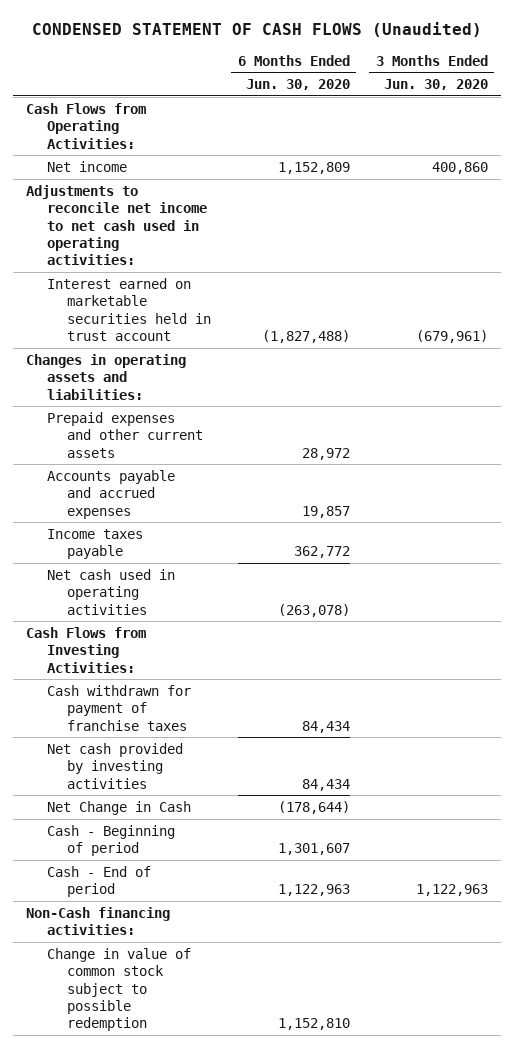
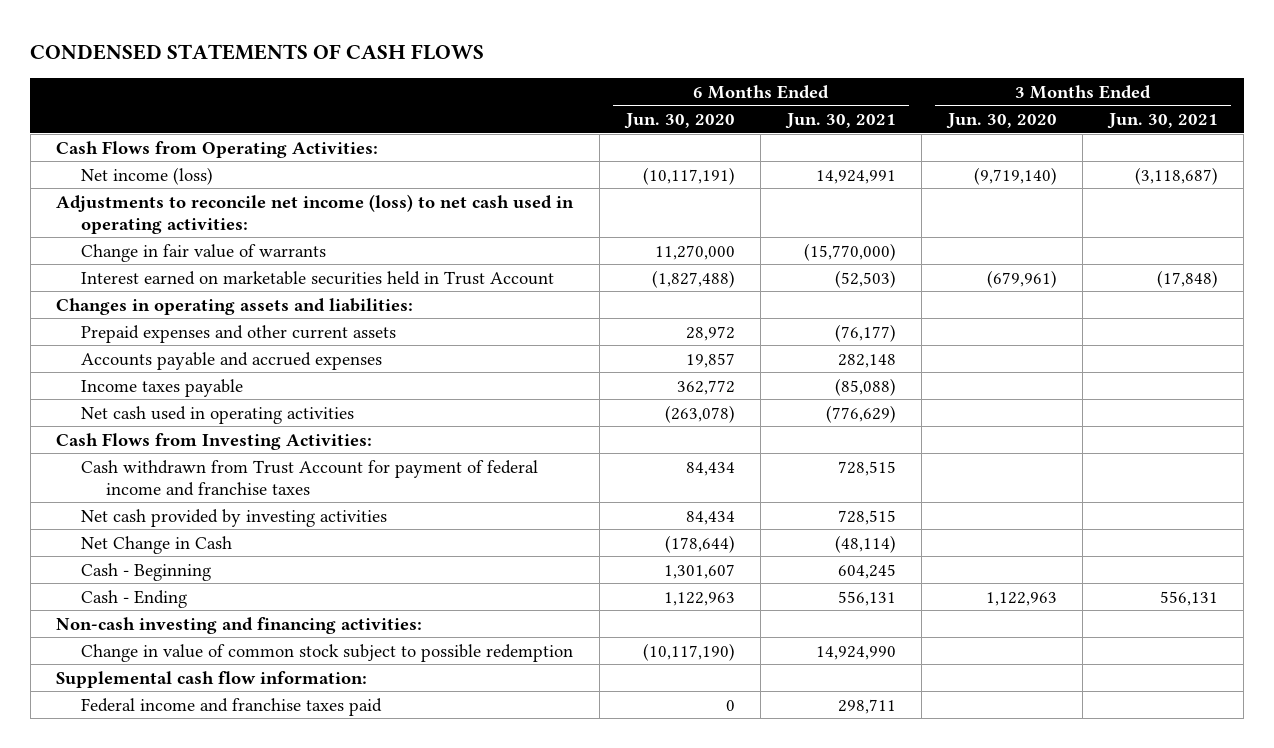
[32,21,483,37] CONDENSED STATEMENT OF CASH FLOWS (Unaudited) -> [30,44,485,61] CONDENSED STATEMENTS OF CASH FLOWS
none -> [784,113,896,130] Jun. 30, 2021
none -> [1106,113,1218,130] Jun. 30, 2021
[46,160,127,172] Net income -> [81,166,214,185] Net income (loss)
[277,161,350,174] 1,152,809 -> [642,166,735,185] (10,117,191)
[431,161,488,174] 400,860 -> [973,166,1057,185] (9,719,140)
[26,184,207,266] Adjustments to reconcile net income to net cash used in operating activities: -> [56,193,575,234] Adjustments to reconcile net income (loss) to net cash used in operating activities:
none -> [81,243,327,262] Change in fair value of warrants
[46,277,212,341] Interest earned on marketable securities held in trust account -> [81,270,555,285] Interest earned on marketable securities held in Trust Account
[46,684,191,731] Cash withdrawn for payment of franchise taxes -> [81,459,539,496] Cash withdrawn from Trust Account for payment of federal income and franchise taxes
[46,824,175,857] Cash - Beginning of period -> [81,562,212,581] Cash - Beginning
[46,865,151,898] Cash - End of period -> [81,589,188,608] Cash - Ending
[26,906,171,936] Non-Cash financing activities: -> [56,616,423,634] Non-cash investing and financing activities:
[277,1018,350,1031] 1,152,810 -> [642,642,735,661] (10,117,190)
none -> [56,670,368,688] Supplemental cash flow information:
none -> [81,697,383,716] Federal income and franchise taxes paid

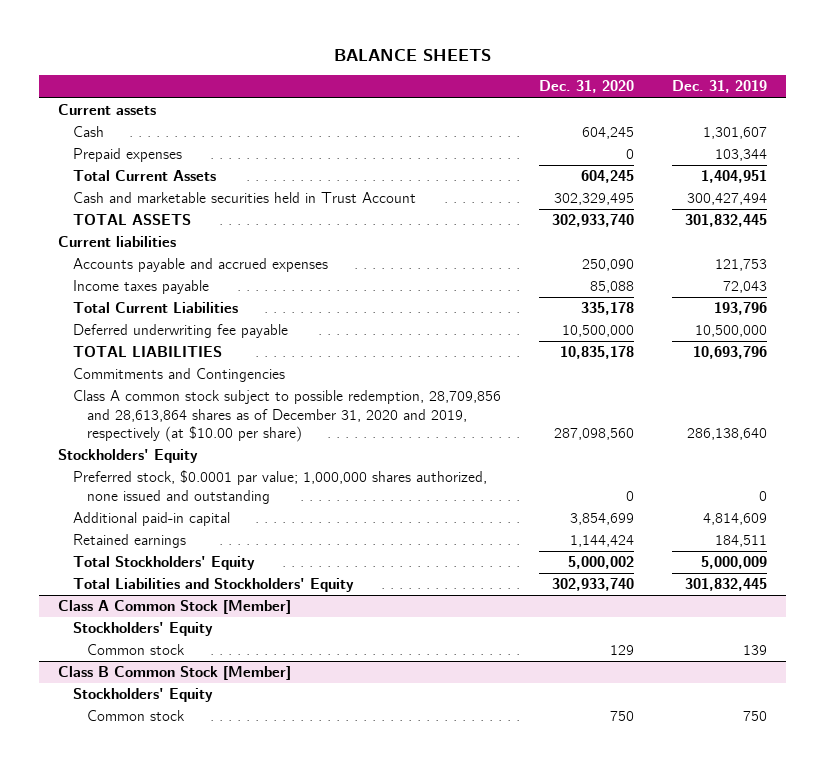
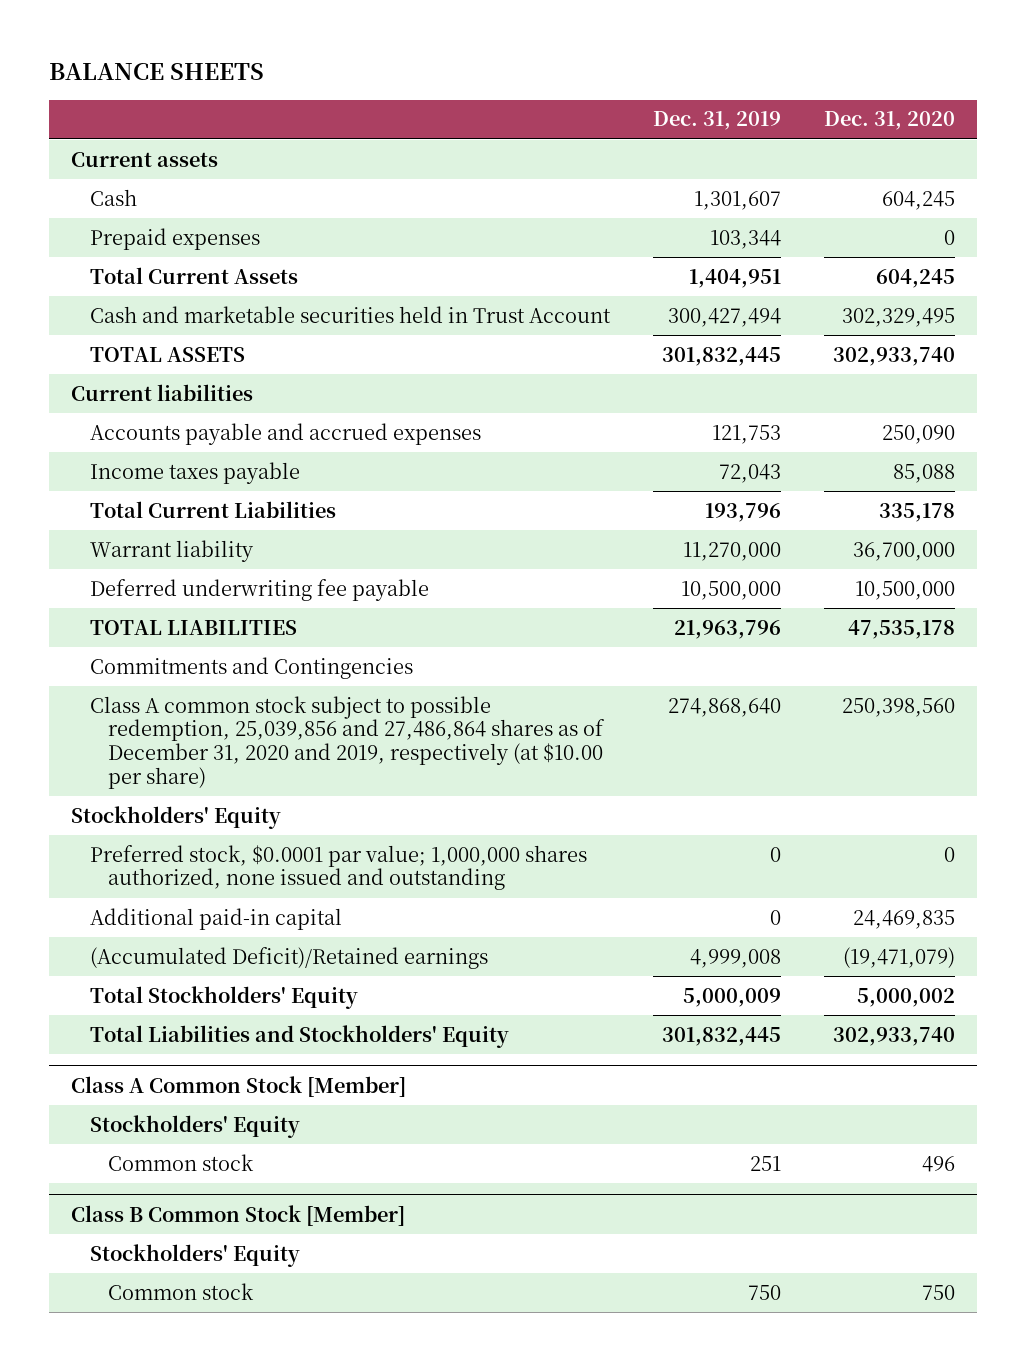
none -> [89,539,254,562] Warrant liability
[559,346,634,360] 10,835,178 -> [848,619,956,639] 47,535,178
[693,346,768,360] 10,693,796 -> [673,619,781,639] 21,963,796
[72,390,501,443] Class A common stock subject to possible redemption, 28,709,856 and 28,613,864 shares as of December 31, 2020 and 2019, respectively (at $10.00 per share) -> [89,695,606,789] Class A common stock subject to possible redemption, 25,039,856 and 27,486,864 shares as of December 31, 2020 and 2019, respectively (at $10.00 per share)
[553,428,634,441] 287,098,560 -> [842,697,956,717] 250,398,560
[687,428,768,441] 286,138,640 -> [667,697,781,717] 274,868,640
[569,513,634,526] 3,854,699 -> [853,909,956,929] 24,469,835
[703,513,768,526] 4,814,609 -> [769,909,781,925] 0
[72,534,186,549] Retained earnings -> [89,946,488,969] (Accumulated Deficit)/Retained earnings
[569,535,634,548] 1,144,424 -> [843,946,956,968] (19,471,079)
[715,535,768,548] 184,511 -> [689,948,781,968] 4,999,008
[609,645,634,656] 129 -> [922,1155,956,1172] 496
[743,645,768,656] 139 -> [749,1155,781,1171] 251

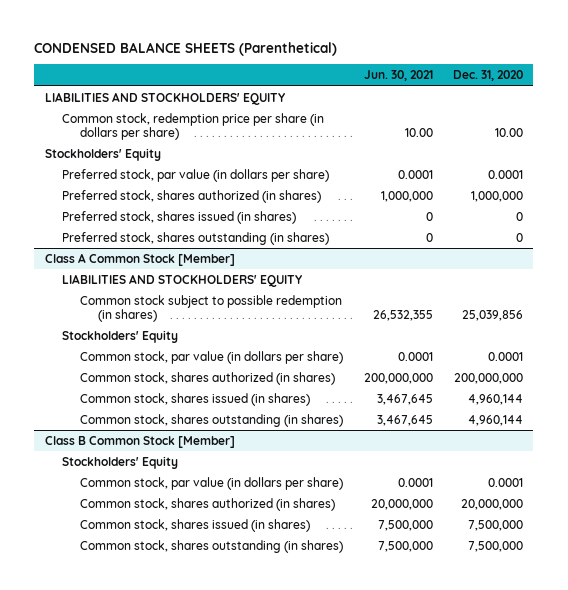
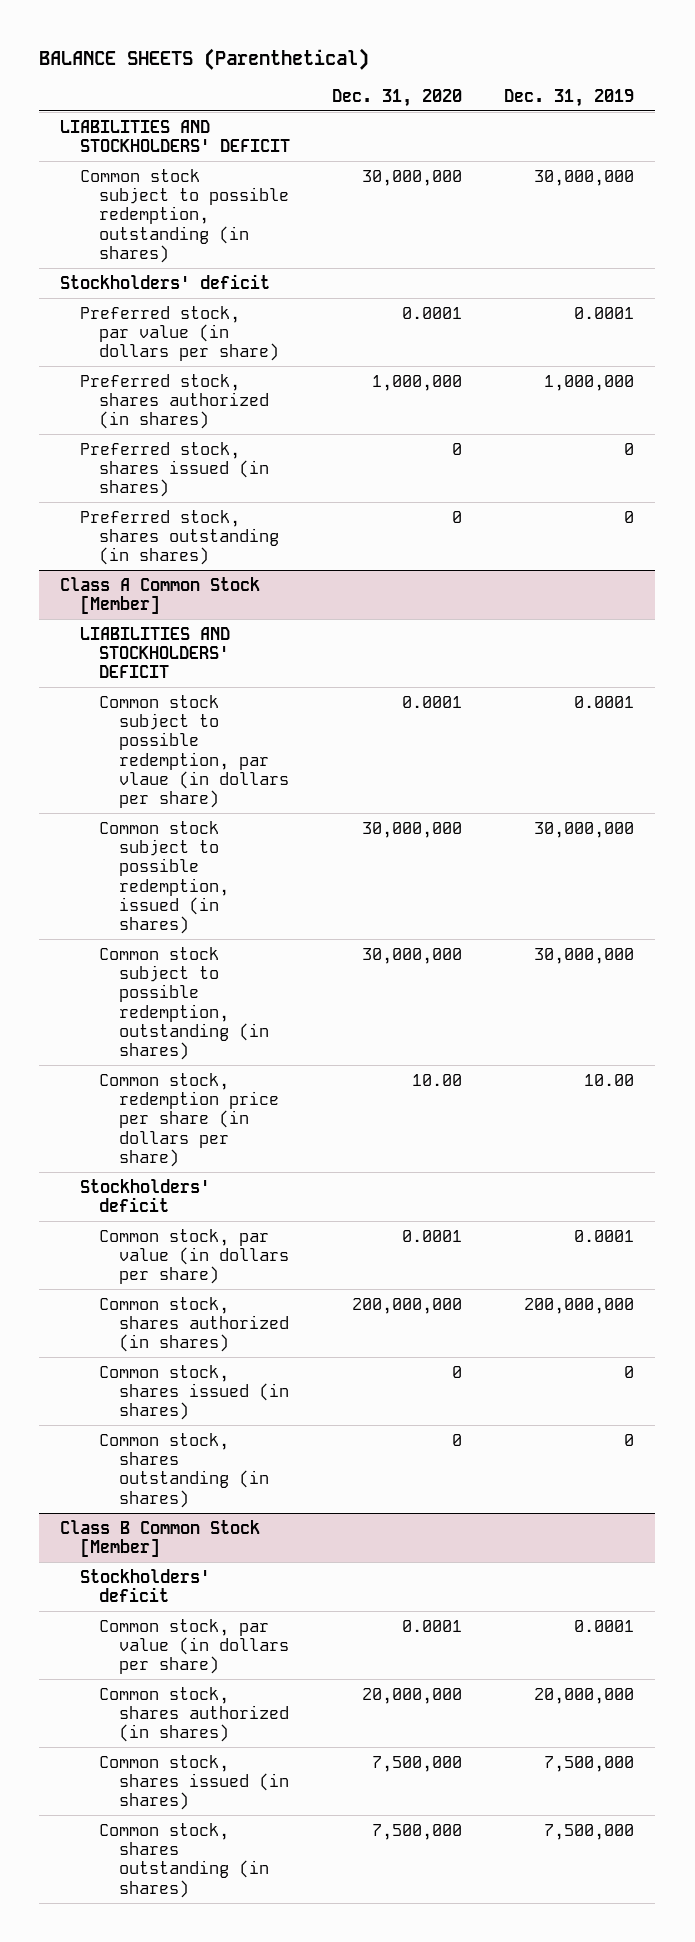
[34,41,338,56] CONDENSED BALANCE SHEETS (Parenthetical) -> [39,47,370,70] BALANCE SHEETS (Parenthetical)
[363,70,433,82] Jun. 30, 2021 -> none
none -> [504,88,635,107] Dec. 31, 2019
[62,112,325,140] Common stock, redemption price per share (in dollars per share) -> none
[44,91,285,105] LIABILITIES AND STOCKHOLDERS' EQUITY -> [60,119,290,152] LIABILITIES AND STOCKHOLDERS' DEFICIT
none -> [79,168,290,263] Common stock subject to possible redemption, outstanding (in shares)
[44,147,161,161] Stockholders' Equity -> [60,273,271,289] Stockholders' deficit
[62,273,303,287] LIABILITIES AND STOCKHOLDERS' EQUITY -> [79,626,230,679] LIABILITIES AND STOCKHOLDERS' DEFICIT
none -> [99,694,289,809] Common stock subject to possible redemption, par vlaue (in dollars per share)
none -> [99,820,229,935] Common stock subject to possible redemption, issued (in shares)
[80,294,343,322] Common stock subject to possible redemption (in shares) -> [99,946,269,1061] Common stock subject to possible redemption, outstanding (in shares)
[462,309,524,321] 25,039,856 -> [362,947,463,964] 30,000,000
none -> [99,1072,279,1167] Common stock, redemption price per share (in dollars per share)
[62,329,179,343] Stockholders' Equity -> [79,1178,210,1212] Stockholders' deficit
[468,393,524,405] 4,960,144 -> [452,1365,463,1378] 0
[468,414,524,426] 4,960,144 -> [452,1433,463,1446] 0
[62,455,179,469] Stockholders' Equity -> [79,1568,210,1602] Stockholders' deficit

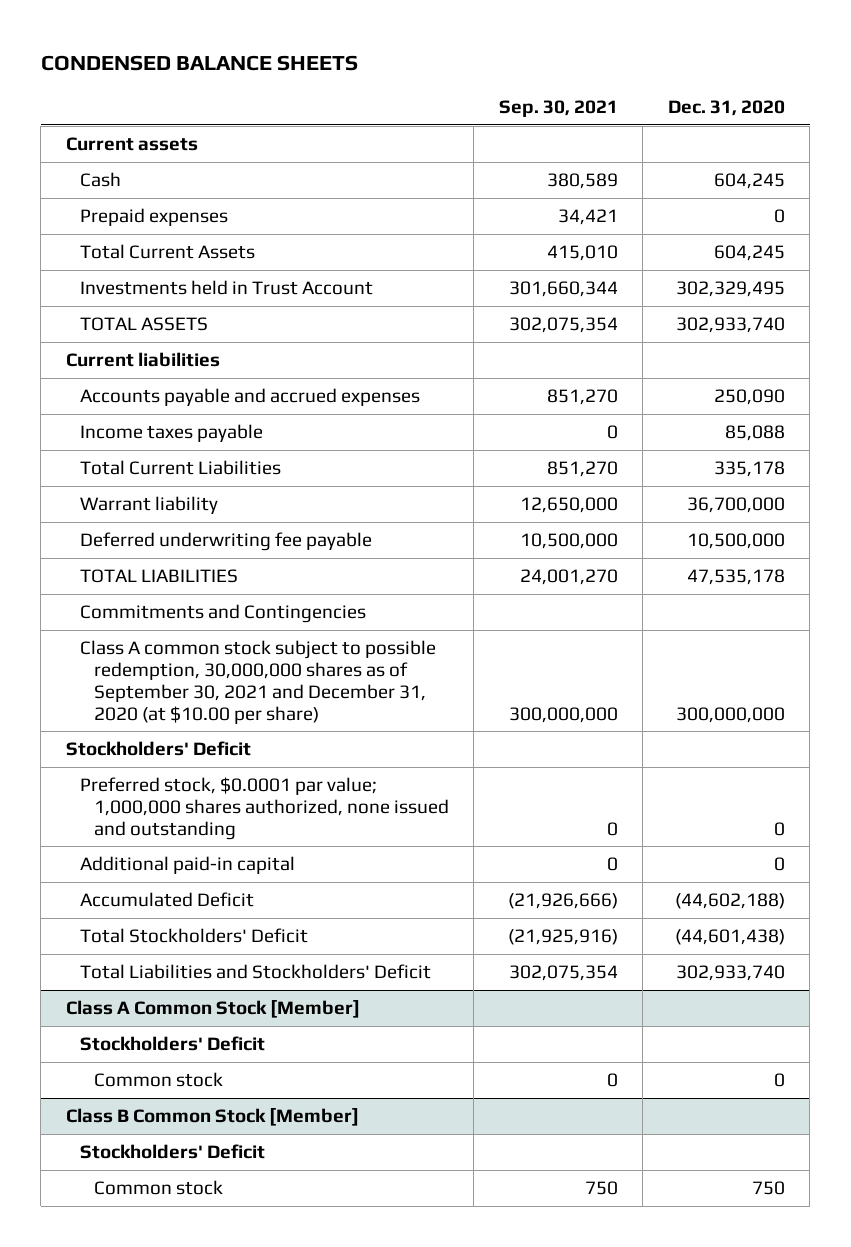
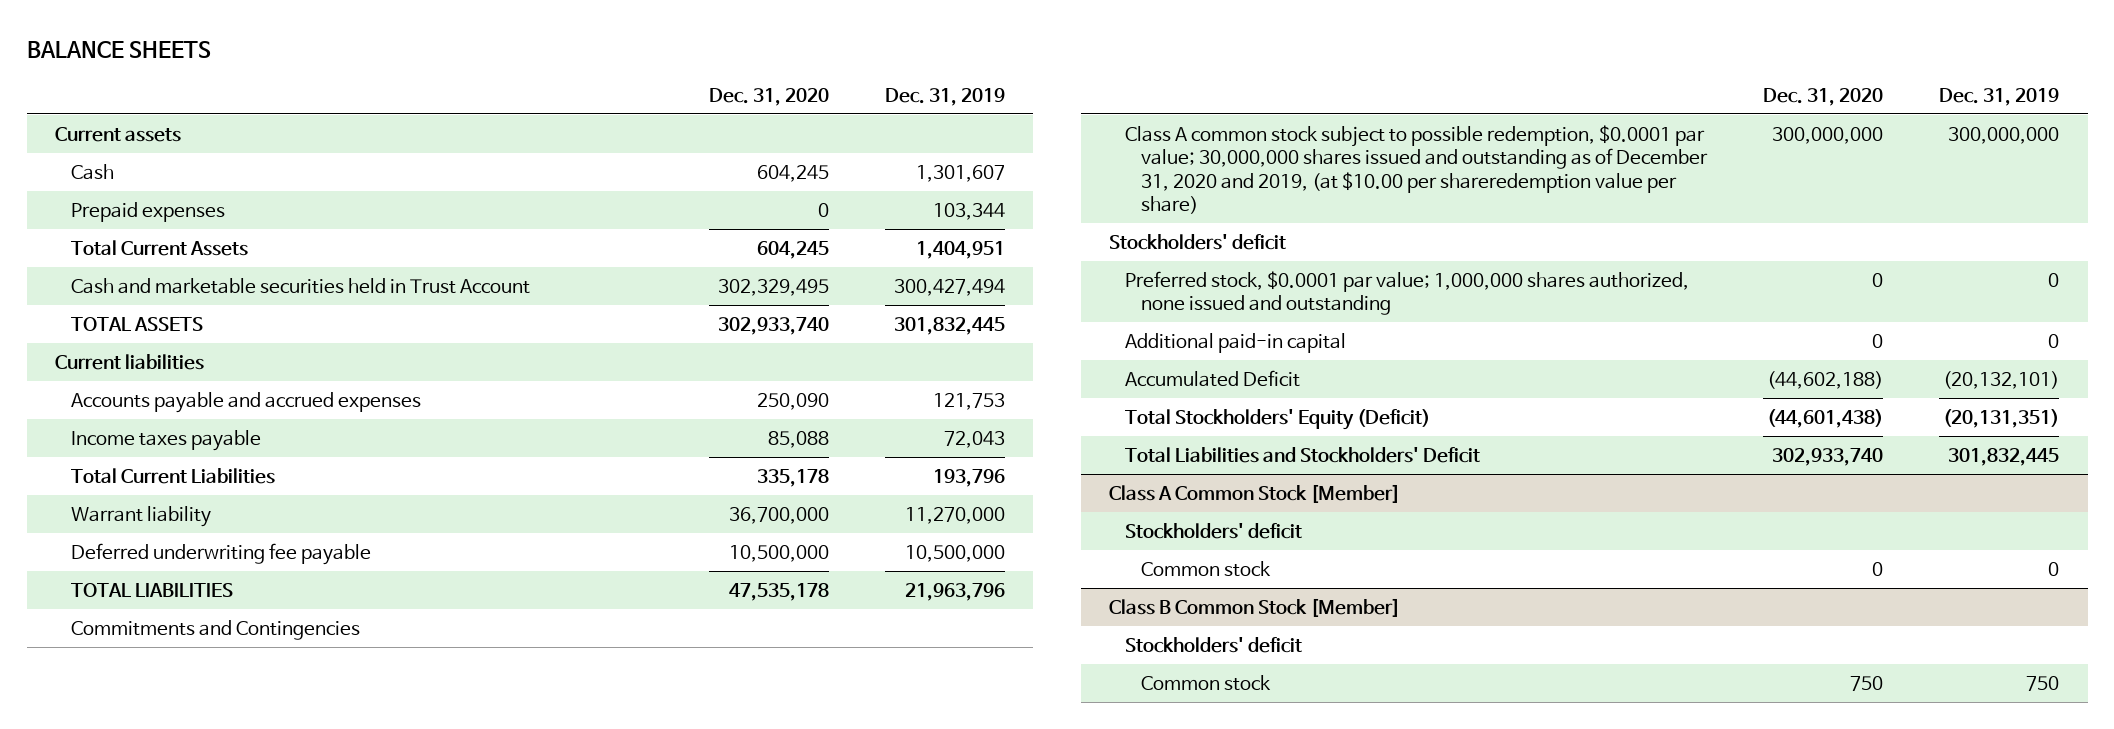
[40,55,358,72] CONDENSED BALANCE SHEETS -> [26,40,211,58] BALANCE SHEETS
[498,100,618,118] Sep. 30, 2021 -> none
none -> [884,87,1005,106] Dec. 31, 2019
[79,280,373,296] Investments held in Trust Account -> [70,277,530,294] Cash and marketable securities held in Trust Account
[79,640,436,724] Class A common stock subject to possible redemption, 30,000,000 shares as of September 30, 2021 and December 31, 2020 (at $10.00 per share) -> [1125,124,1708,215] Class A common stock subject to possible redemption, $0.0001 par value; 30,000,000 shares issued and outstanding as of December 31, 2020 and 2019, (at $10.00 per shareredemption value per share)
[65,741,251,757] Stockholders' Deficit -> [1109,233,1287,250] Stockholders' deficit
[79,928,308,944] Total Stockholders' Deficit -> [1125,408,1431,430] Total Stockholders' Equity (Deficit)
[79,1036,265,1052] Stockholders' Deficit -> [1125,522,1303,539] Stockholders' deficit
[79,1144,265,1160] Stockholders' Deficit -> [1125,636,1303,653] Stockholders' deficit

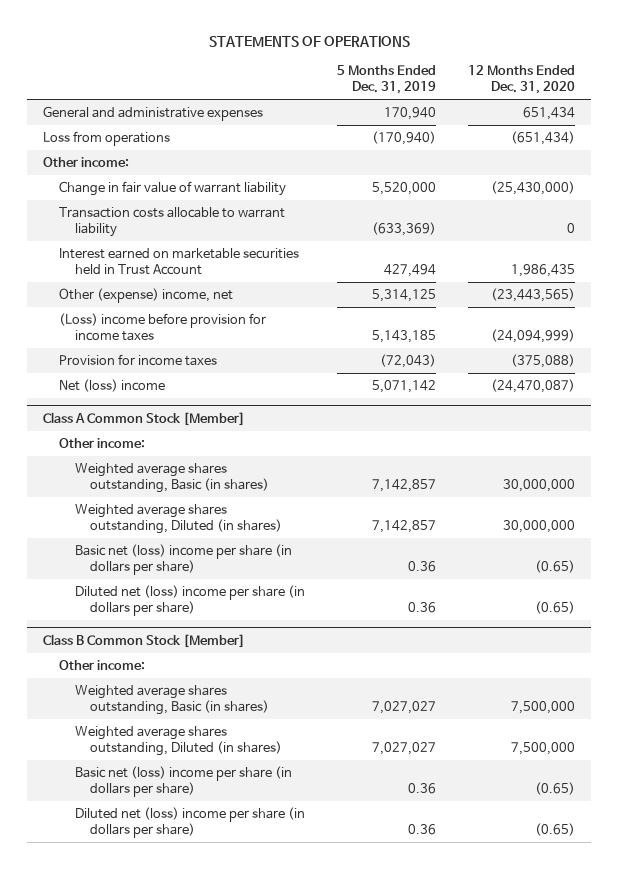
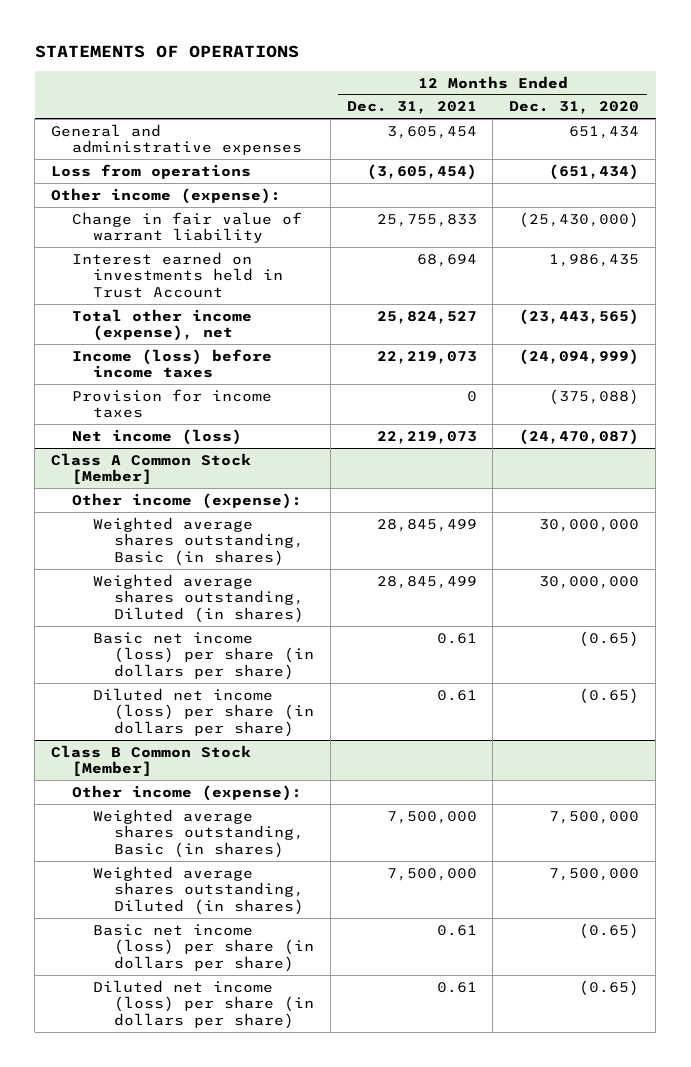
[336,65,436,94] 5 Months Ended Dec. 31, 2019 -> none
none -> [346,101,477,115] Dec. 31, 2021
[43,156,130,167] Other income: -> [51,187,282,204] Other income (expense):
[58,206,285,237] Transaction costs allocable to warrant liability -> none
[58,247,299,275] Interest earned on marketable securities held in Trust Account -> [72,251,284,298] Interest earned on investments held in Trust Account
[58,287,233,303] Other (expense) income, net -> [72,308,253,342] Total other income (expense), net
[58,312,266,341] (Loss) income before provision for income taxes -> [72,348,273,379] Income (loss) before income taxes
[58,378,165,392] Net (loss) income -> [72,428,243,445] Net income (loss)
[58,437,145,448] Other income: -> [72,492,303,509] Other income (expense):
[74,543,292,575] Basic net (loss) income per share (in dollars per share) -> [93,631,314,680] Basic net income (loss) per share (in dollars per share)
[74,584,305,616] Diluted net (loss) income per share (in dollars per share) -> [93,687,314,737] Diluted net income (loss) per share (in dollars per share)
[58,659,145,670] Other income: -> [72,784,303,801] Other income (expense):
[74,765,292,797] Basic net (loss) income per share (in dollars per share) -> [93,923,314,972] Basic net income (loss) per share (in dollars per share)
[74,806,305,838] Diluted net (loss) income per share (in dollars per share) -> [93,979,314,1029] Diluted net income (loss) per share (in dollars per share)

